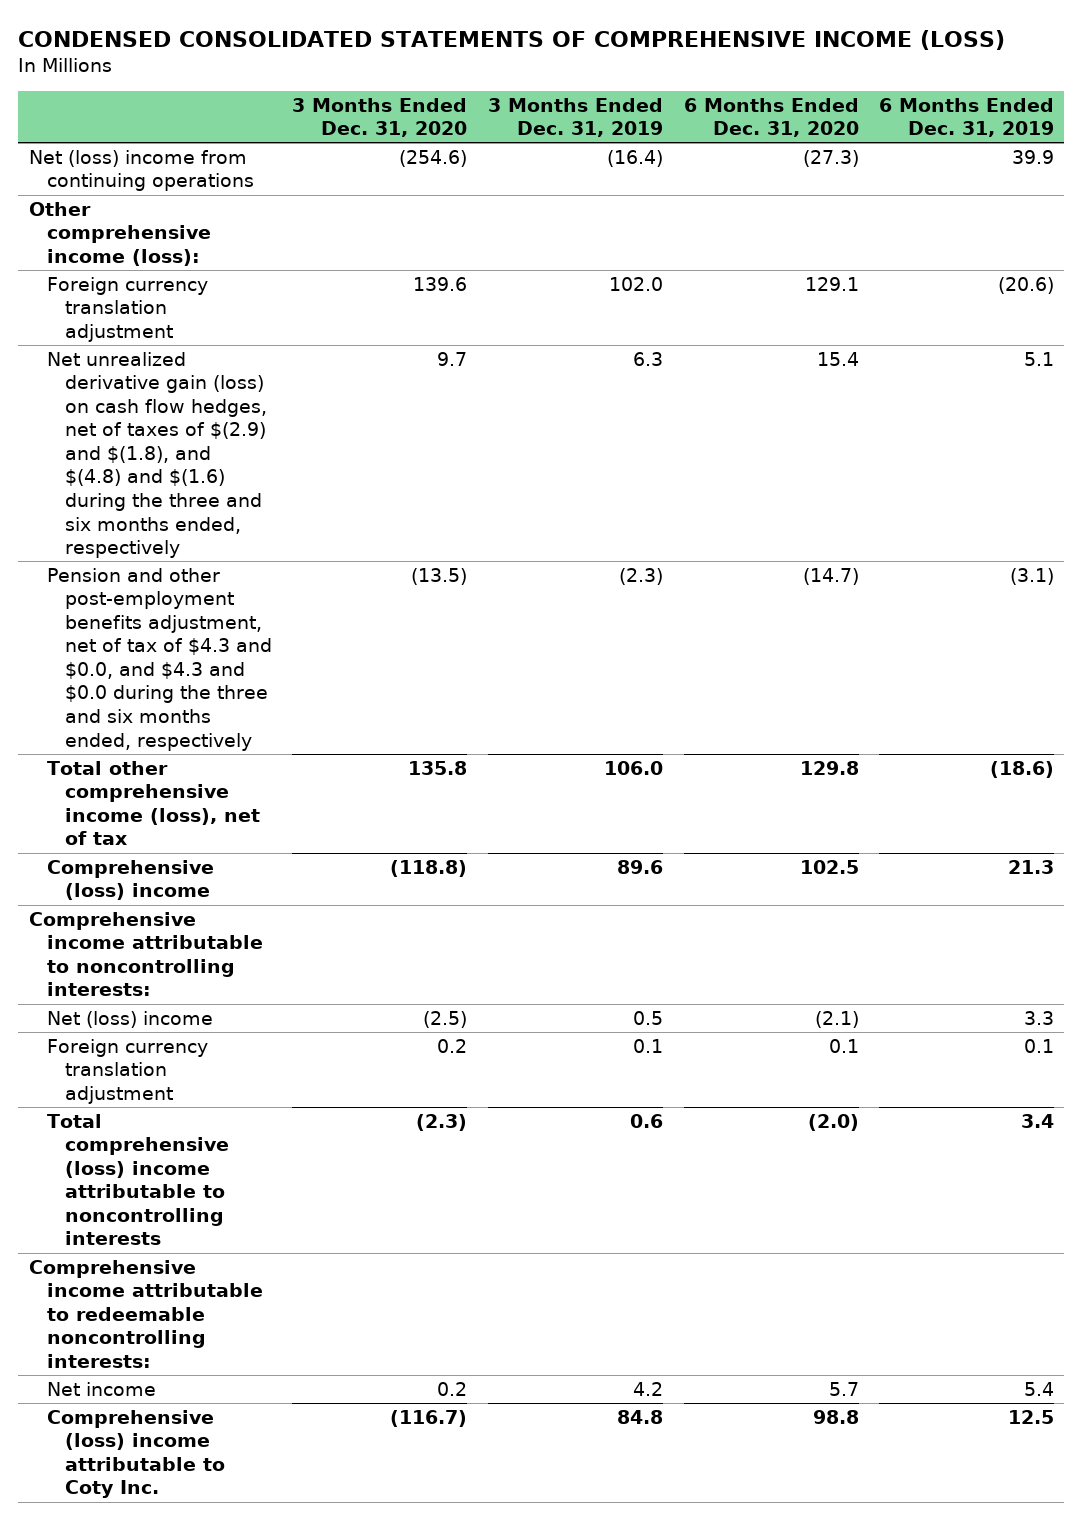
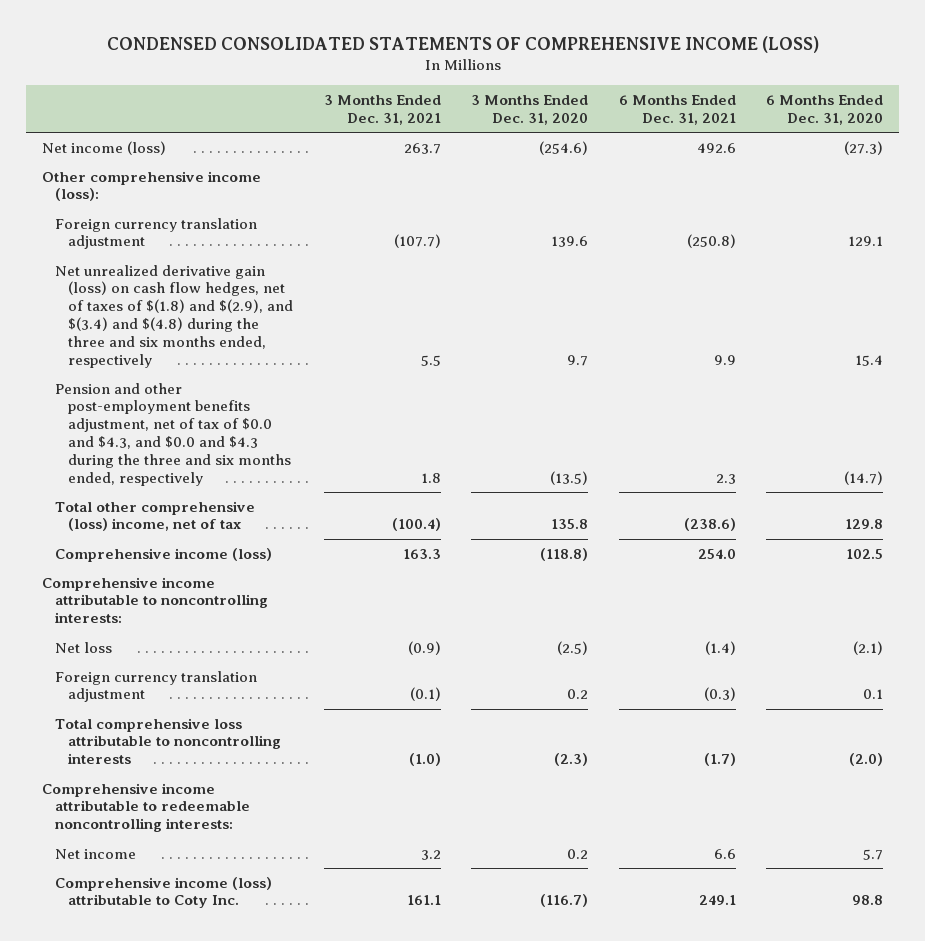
[487,97,663,138] 3 Months Ended Dec. 31, 2019 -> none
[879,97,1055,138] 6 Months Ended Dec. 31, 2019 -> none
none -> [323,94,441,125] 3 Months Ended Dec. 31, 2021
none -> [618,94,736,125] 6 Months Ended Dec. 31, 2021
[28,149,254,192] Net (loss) income from continuing operations -> [41,140,166,155] Net income (loss)
[46,351,267,559] Net unrealized derivative gain (loss) on cash flow hedges, net of taxes of $(2.9) and $(1.8), and $(4.8) and $(1.6) during the three and six months ended, respectively -> [55,264,294,369] Net unrealized derivative gain (loss) on cash flow hedges, net of taxes of $(1.8) and $(2.9), and $(3.4) and $(4.8) during the three and six months ended, respectively
[46,567,272,751] Pension and other post-employment benefits adjustment, net of tax of $4.3 and $0.0, and $4.3 and $0.0 during the three and six months ended, respectively -> [55,382,292,487] Pension and other post-employment benefits adjustment, net of tax of $0.0 and $4.3, and $0.0 and $4.3 during the three and six months ended, respectively
[46,760,260,846] Total other comprehensive income (loss), net of tax -> [55,500,256,532] Total other comprehensive (loss) income, net of tax
[46,859,214,901] Comprehensive (loss) income -> [55,547,273,562] Comprehensive income (loss)
[46,1010,213,1028] Net (loss) income -> [55,641,113,653] Net loss
[46,1113,229,1246] Total comprehensive (loss) income attributable to noncontrolling interests -> [55,717,282,765] Total comprehensive loss attributable to noncontrolling interests
[46,1409,225,1499] Comprehensive (loss) income attributable to Coty Inc. -> [55,876,273,909] Comprehensive income (loss) attributable to Coty Inc.

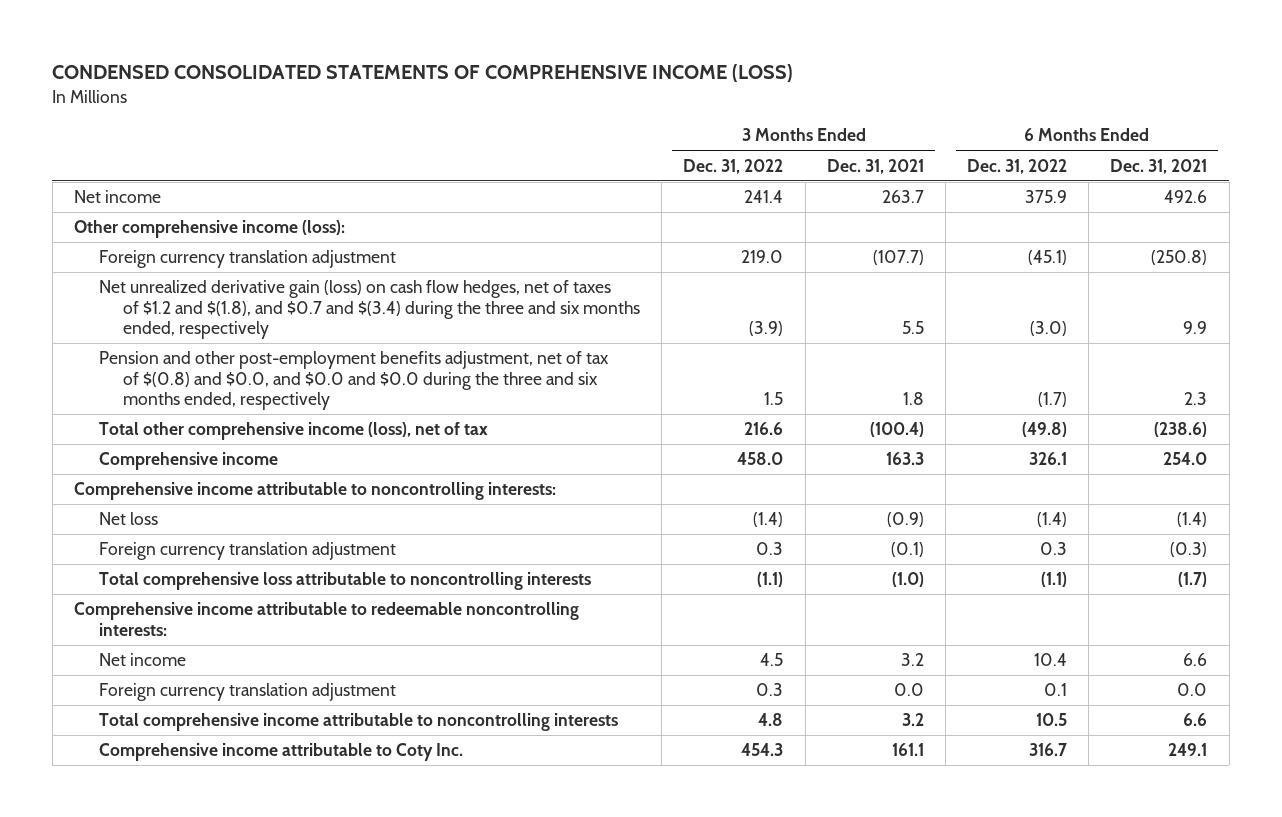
[471,94,589,125] 3 Months Ended Dec. 31, 2020 -> none
[766,94,884,125] 6 Months Ended Dec. 31, 2020 -> none
none -> [683,158,784,174] Dec. 31, 2022
none -> [967,158,1068,174] Dec. 31, 2022
[41,140,166,155] Net income (loss) -> [74,190,162,204] Net income
[55,264,294,369] Net unrealized derivative gain (loss) on cash flow hedges, net of taxes of $(1.8) and $(2.9), and $(3.4) and $(4.8) during the three and six months ended, respectively -> [98,280,640,340] Net unrealized derivative gain (loss) on cash flow hedges, net of taxes of $1.2 and $(1.8), and $0.7 and $(3.4) during the three and six months ended, respectively
[55,382,292,487] Pension and other post-employment benefits adjustment, net of tax of $0.0 and $4.3, and $0.0 and $4.3 during the three and six months ended, respectively -> [98,351,609,411] Pension and other post-employment benefits adjustment, net of tax of $(0.8) and $0.0, and $0.0 and $0.0 during the three and six months ended, respectively
[55,500,256,532] Total other comprehensive (loss) income, net of tax -> [98,422,488,441] Total other comprehensive income (loss), net of tax
[55,547,273,562] Comprehensive income (loss) -> [98,452,278,471] Comprehensive income
none -> [98,683,396,702] Foreign currency translation adjustment
none -> [98,713,618,732] Total comprehensive income attributable to noncontrolling interests
[55,876,273,909] Comprehensive income (loss) attributable to Coty Inc. -> [98,743,463,762] Comprehensive income attributable to Coty Inc.

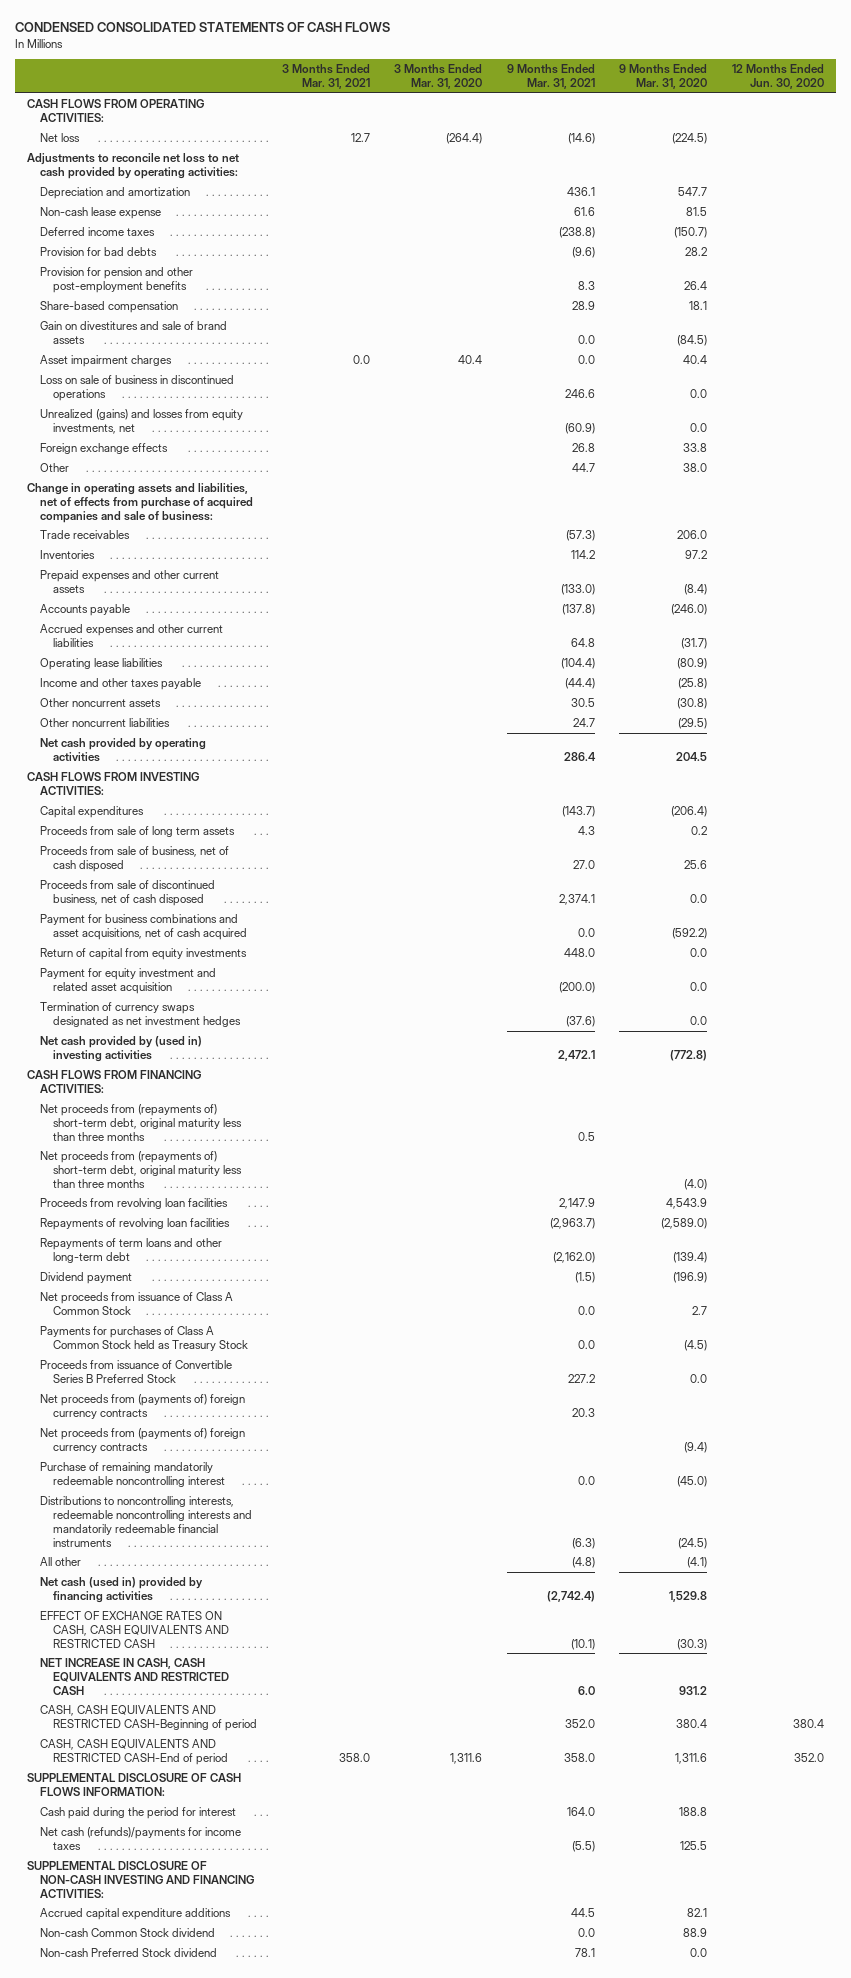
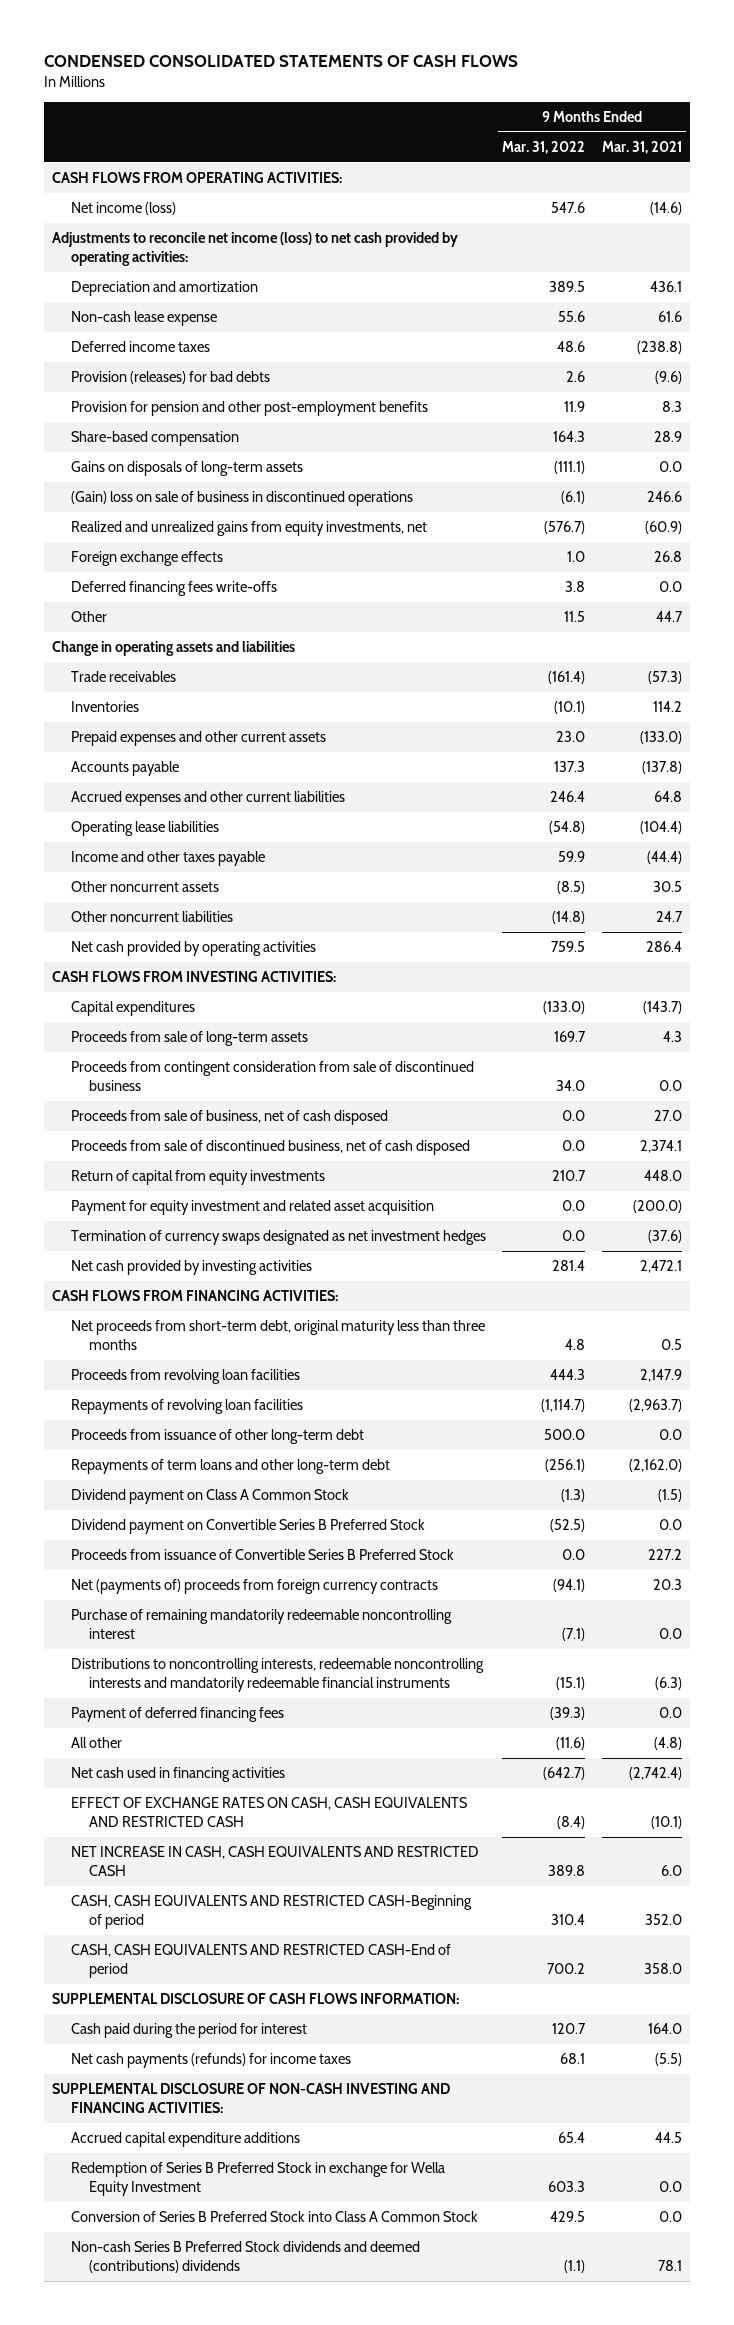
[281,64,370,90] 3 Months Ended Mar. 31, 2021 -> none
[394,64,483,90] 3 Months Ended Mar. 31, 2020 -> none
[619,64,708,90] 9 Months Ended Mar. 31, 2020 -> none
[731,64,824,90] 12 Months Ended Jun. 30, 2020 -> none
none -> [502,140,586,154] Mar. 31, 2022
[40,132,81,142] Net loss -> [70,202,176,216] Net income (loss)
[26,152,239,179] Adjustments to reconcile net loss to net cash provided by operating activities: -> [52,232,459,266] Adjustments to reconcile net income (loss) to net cash provided by operating activities:
[40,246,158,256] Provision for bad debts -> [70,371,270,385] Provision (releases) for bad debts
[40,320,228,344] Gain on divestitures and sale of brand assets -> none
[40,354,173,367] Asset impairment charges -> none
none -> [70,461,303,477] Gains on disposals of long-term assets
[40,374,235,401] Loss on sale of business in discontinued operations -> [70,491,413,507] (Gain) loss on sale of business in discontinued operations
[40,408,244,434] Unrealized (gains) and losses from equity investments, net -> [70,521,427,537] Realized and unrealized gains from equity investments, net
none -> [70,581,277,597] Deferred financing fees write-offs
[26,482,254,523] Change in operating assets and liabilities, net of effects from purchase of acquired companies and sale of business: -> [52,641,296,657] Change in operating assets and liabilities
[40,825,236,837] Proceeds from sale of long term assets -> [70,1031,308,1047] Proceeds from sale of long-term assets
none -> [70,1061,474,1091] Proceeds from contingent consideration from sale of discontinued business
[40,913,248,940] Payment for business combinations and asset acquisitions, net of cash acquired -> none
[40,1035,203,1062] Net cash provided by (used in) investing activities -> [70,1260,312,1276] Net cash provided by investing activities
[40,1150,243,1188] Net proceeds from (repayments of) short-term debt, original maturity less than three months -> none
[40,1103,243,1141] Net proceeds from (repayments of) short-term debt, original maturity less than three months -> [70,1320,485,1350] Net proceeds from short-term debt, original maturity less than three months
none -> [70,1429,364,1445] Proceeds from issuance of other long-term debt
[40,1271,133,1284] Dividend payment -> none
[40,1291,234,1315] Net proceeds from issuance of Class A Common Stock -> none
[40,1325,249,1351] Payments for purchases of Class A Common Stock held as Treasury Stock -> none
none -> [70,1489,349,1505] Dividend payment on Class A Common Stock
none -> [70,1519,425,1535] Dividend payment on Convertible Series B Preferred Stock
[40,1427,246,1453] Net proceeds from (payments of) foreign currency contracts -> none
[40,1393,246,1419] Net proceeds from (payments of) foreign currency contracts -> [70,1579,438,1595] Net (payments of) proceeds from foreign currency contracts
none -> [70,1707,284,1723] Payment of deferred financing fees
[40,1576,204,1603] Net cash (used in) provided by financing activities -> [70,1767,285,1783] Net cash used in financing activities
[40,1826,242,1850] Net cash (refunds)/payments for income taxes -> [70,2053,351,2069] Net cash payments (refunds) for income taxes
[40,1927,216,1937] Non-cash Common Stock dividend -> none
none -> [70,2162,445,2196] Redemption of Series B Preferred Stock in exchange for Wella Equity Investment
none -> [70,2211,478,2223] Conversion of Series B Preferred Stock into Class A Common Stock
[40,1947,218,1957] Non-cash Preferred Stock dividend -> [70,2241,420,2273] Non-cash Series B Preferred Stock dividends and deemed (contributions) dividends

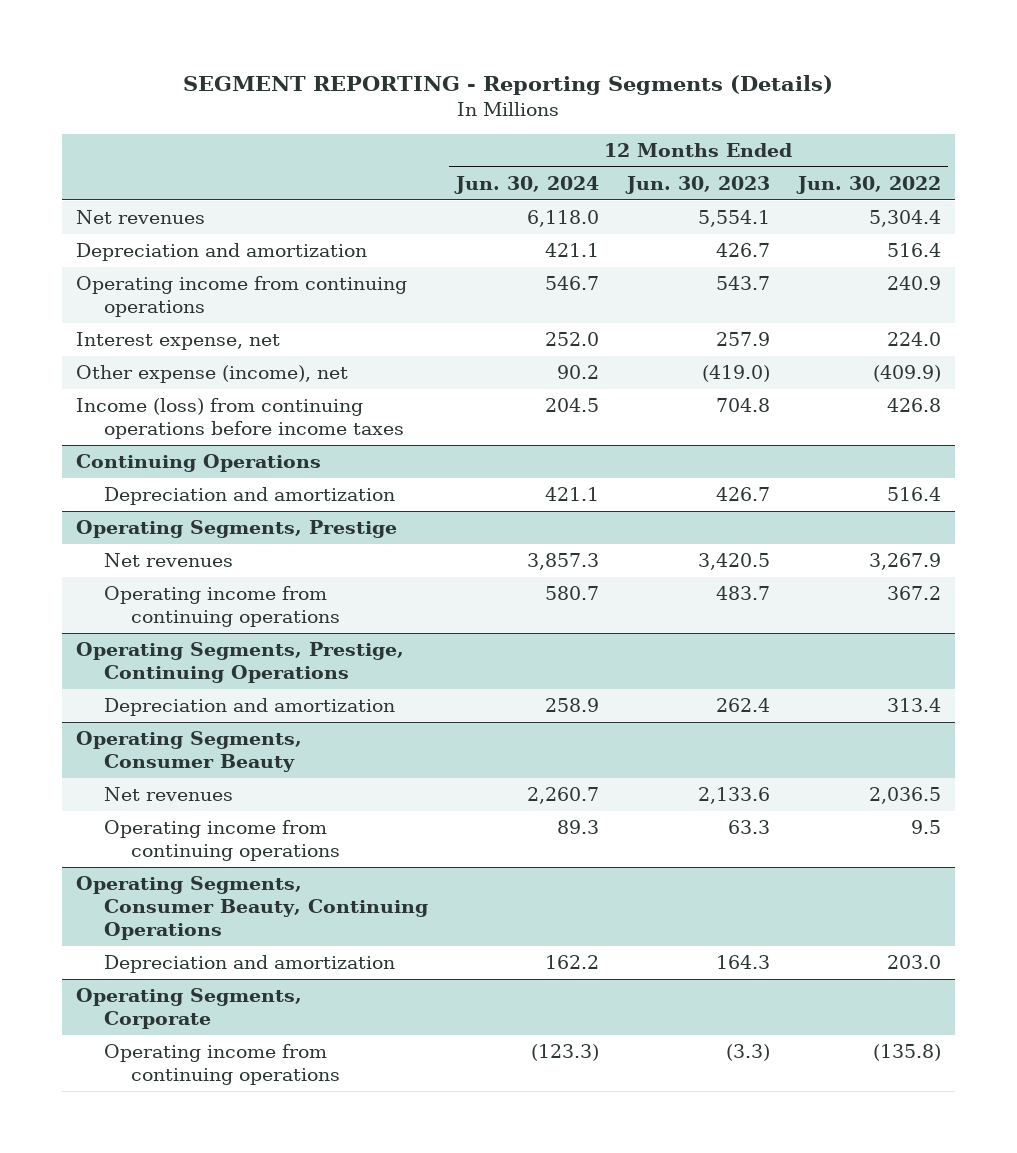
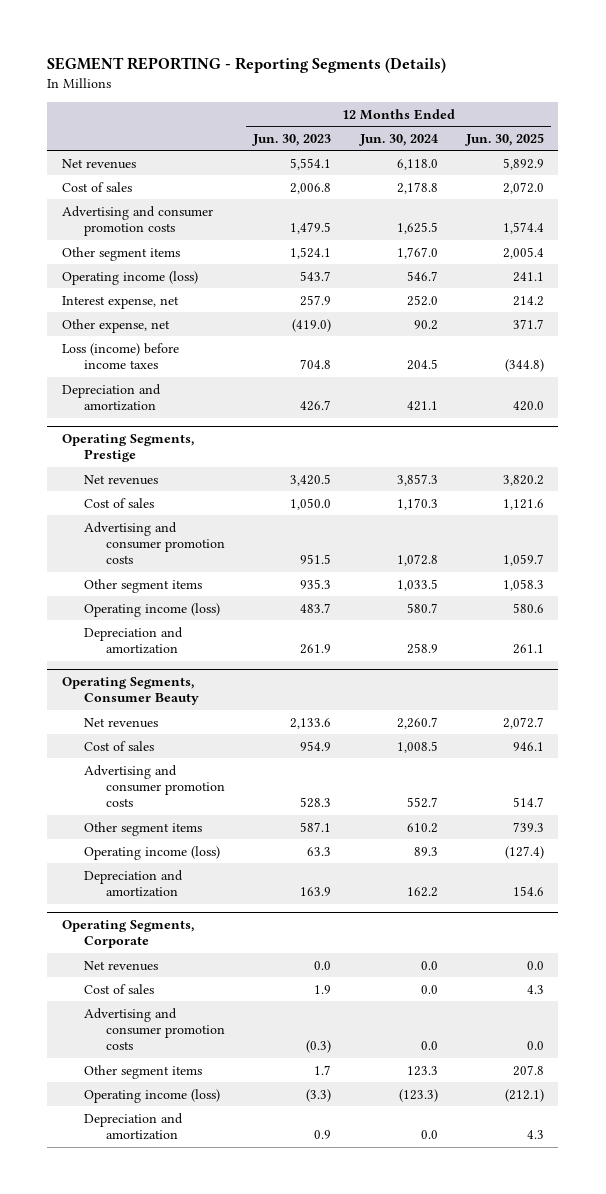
[795,176,941,195] Jun. 30, 2022 -> none
none -> [465,132,545,146] Jun. 30, 2025
[76,243,368,262] Depreciation and amortization -> none
none -> [61,181,132,192] Cost of sales
none -> [61,205,213,236] Advertising and consumer promotion costs
none -> [61,246,180,261] Other segment items
[76,276,408,318] Operating income from continuing operations -> [61,270,198,285] Operating income (loss)
[76,454,322,473] Continuing Operations -> none
[76,365,349,384] Other expense (income), net -> [61,318,170,333] Other expense, net
[76,398,404,440] Income (loss) from continuing operations before income taxes -> [61,342,179,369] Loss (income) before income taxes
[76,642,405,684] Operating Segments, Prestige, Continuing Operations -> none
none -> [83,497,154,508] Cost of sales
none -> [83,521,225,565] Advertising and consumer promotion costs
none -> [83,578,202,593] Other segment items
[103,586,341,628] Operating income from continuing operations -> [83,602,220,617] Operating income (loss)
[715,698,770,713] 262.4 -> [300,643,332,654] 261.9
[76,876,428,940] Operating Segments, Consumer Beauty, Continuing Operations -> none
none -> [83,740,154,751] Cost of sales
none -> [83,764,225,808] Advertising and consumer promotion costs
none -> [83,821,202,836] Other segment items
[103,820,341,862] Operating income from continuing operations -> [83,845,220,860] Operating income (loss)
[715,955,770,970] 164.3 -> [300,886,332,896] 163.9
none -> [83,960,158,971] Net revenues
none -> [83,983,154,994] Cost of sales
none -> [83,1007,225,1051] Advertising and consumer promotion costs
none -> [83,1064,202,1079] Other segment items
[103,1044,341,1086] Operating income from continuing operations -> [83,1088,220,1103] Operating income (loss)
none -> [83,1112,183,1140] Depreciation and amortization

